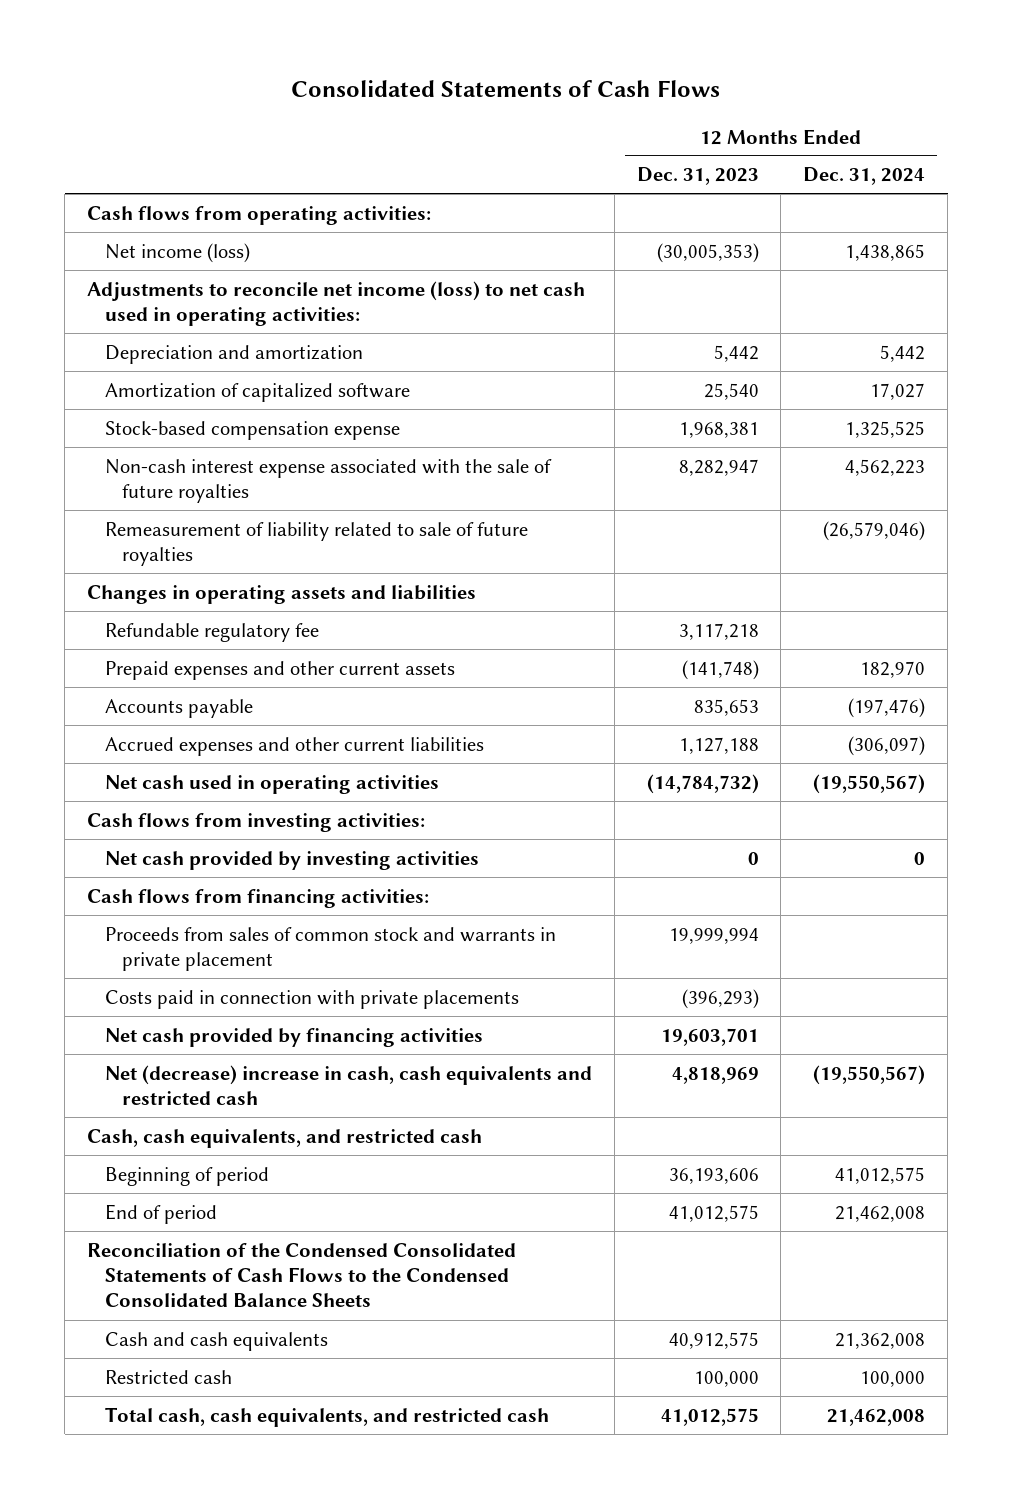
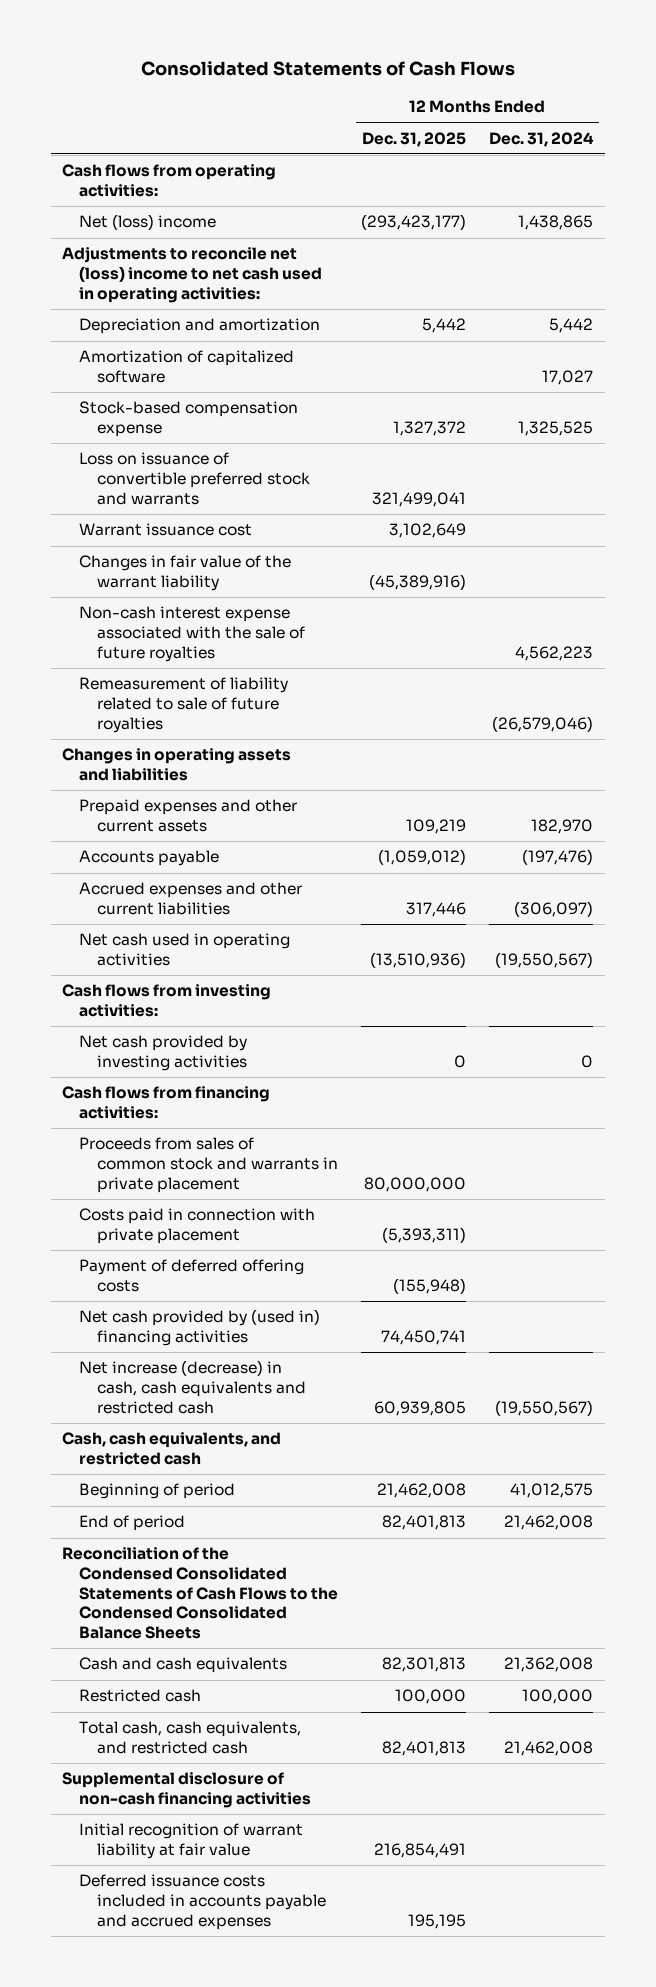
[636,167,759,186] Dec. 31, 2023 -> none
none -> [362,131,467,147] Dec. 31, 2025
[104,242,250,263] Net income (loss) -> [79,214,217,231] Net (loss) income
[87,280,586,327] Adjustments to reconcile net income (loss) to net cash used in operating activities: -> [62,247,323,303] Adjustments to reconcile net (loss) income to net cash used in operating activities:
none -> [79,452,310,505] Loss on issuance of convertible preferred stock and warrants
none -> [79,523,253,537] Warrant issuance cost
none -> [79,555,292,592] Changes in fair value of the warrant liability
[104,622,319,642] Refundable regulatory fee -> none
[104,989,519,1009] Costs paid in connection with private placements -> [79,1208,316,1245] Costs paid in connection with private placement
none -> [79,1259,305,1293] Payment of deferred offering costs
[104,1027,483,1047] Net cash provided by financing activities -> [79,1309,321,1347] Net cash provided by (used in) financing activities
[104,1064,592,1106] Net (decrease) increase in cash, cash equivalents and restricted cash -> [79,1360,306,1414] Net increase (decrease) in cash, cash equivalents and restricted cash
none -> [62,1772,312,1809] Supplemental disclosure of non-cash financing activities
none -> [79,1823,304,1860] Initial recognition of warrant liability at fair value
none -> [79,1874,326,1930] Deferred issuance costs included in accounts payable and accrued expenses

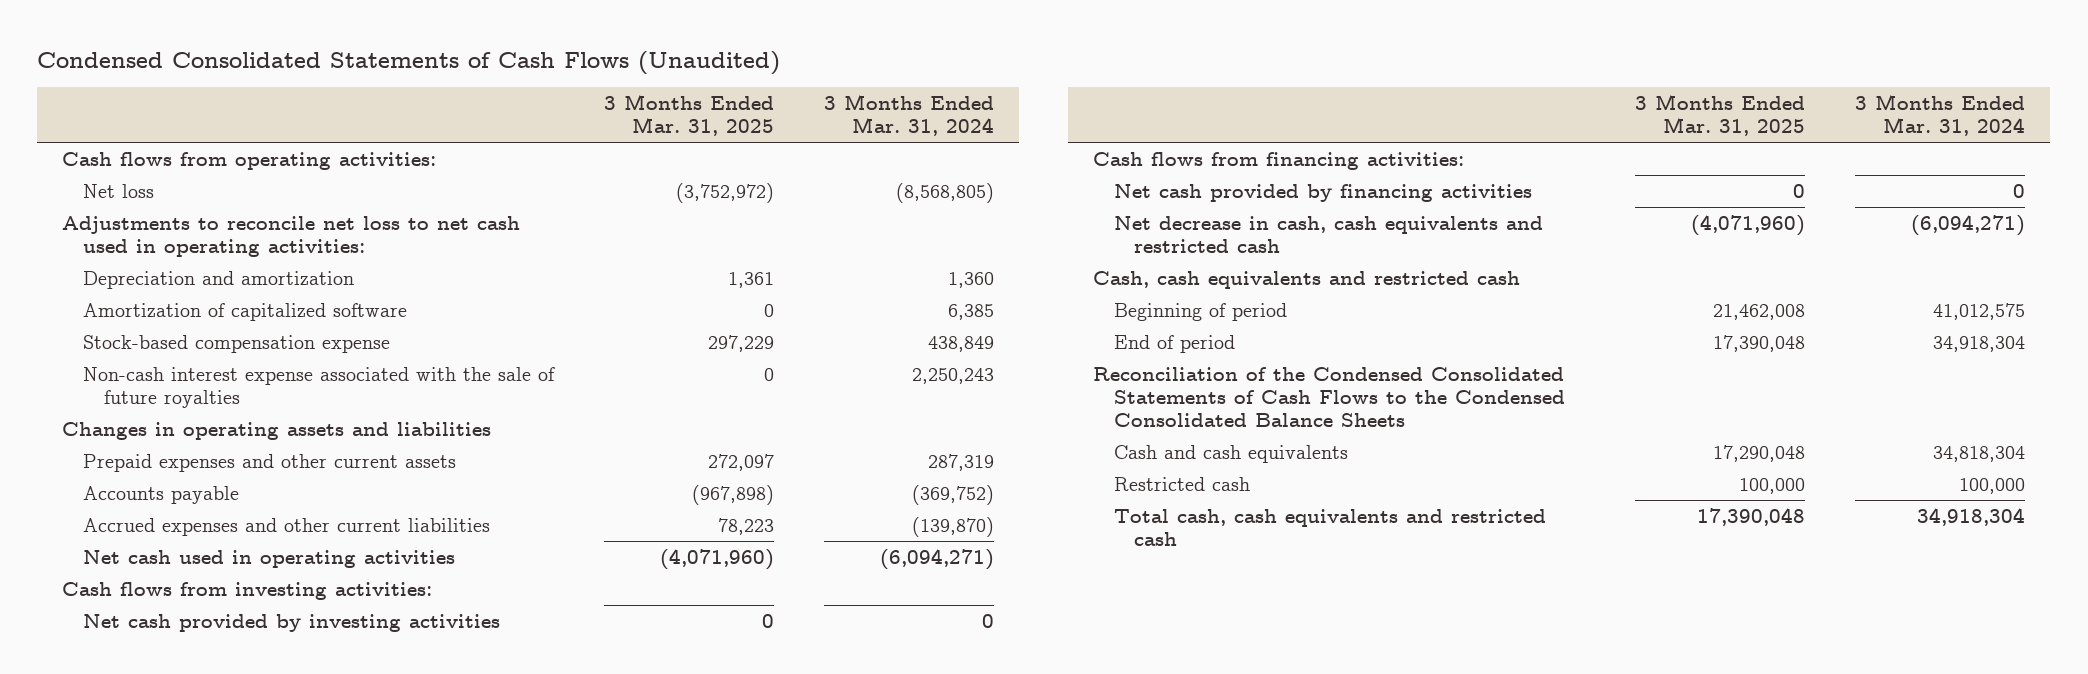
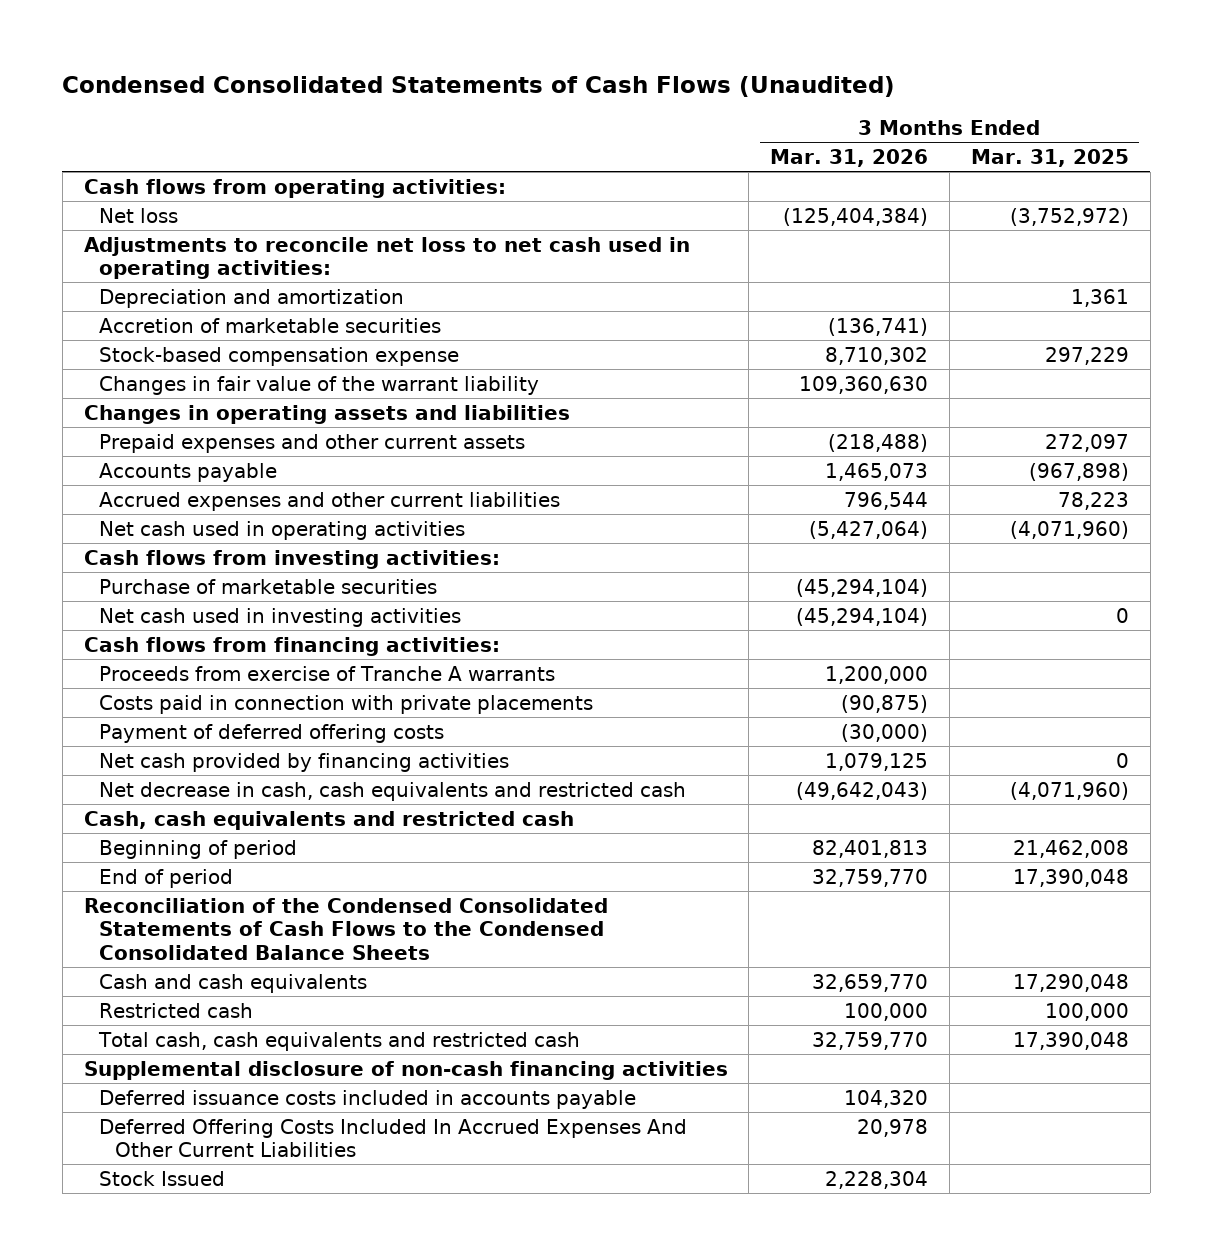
[824,93,995,136] 3 Months Ended Mar. 31, 2024 -> none
none -> [770,149,929,168] Mar. 31, 2026
[83,302,408,321] Amortization of capitalized software -> none
none -> [99,317,442,333] Accretion of marketable securities
[83,366,556,408] Non-cash interest expense associated with the sale of future royalties -> none
none -> [99,375,540,395] Changes in fair value of the warrant liability
none -> [99,578,438,594] Purchase of marketable securities
[83,613,501,632] Net cash provided by investing activities -> [99,607,462,627] Net cash used in investing activities
none -> [99,665,556,681] Proceeds from exercise of Tranche A warrants
none -> [99,694,594,714] Costs paid in connection with private placements
none -> [99,723,445,743] Payment of deferred offering costs
none -> [83,1060,728,1080] Supplemental disclosure of non-cash financing activities
none -> [99,1089,637,1109] Deferred issuance costs included in accounts payable
none -> [99,1118,688,1158] Deferred Offering Costs Included In Accrued Expenses And Other Current Liabilities
none -> [99,1170,226,1186] Stock Issued

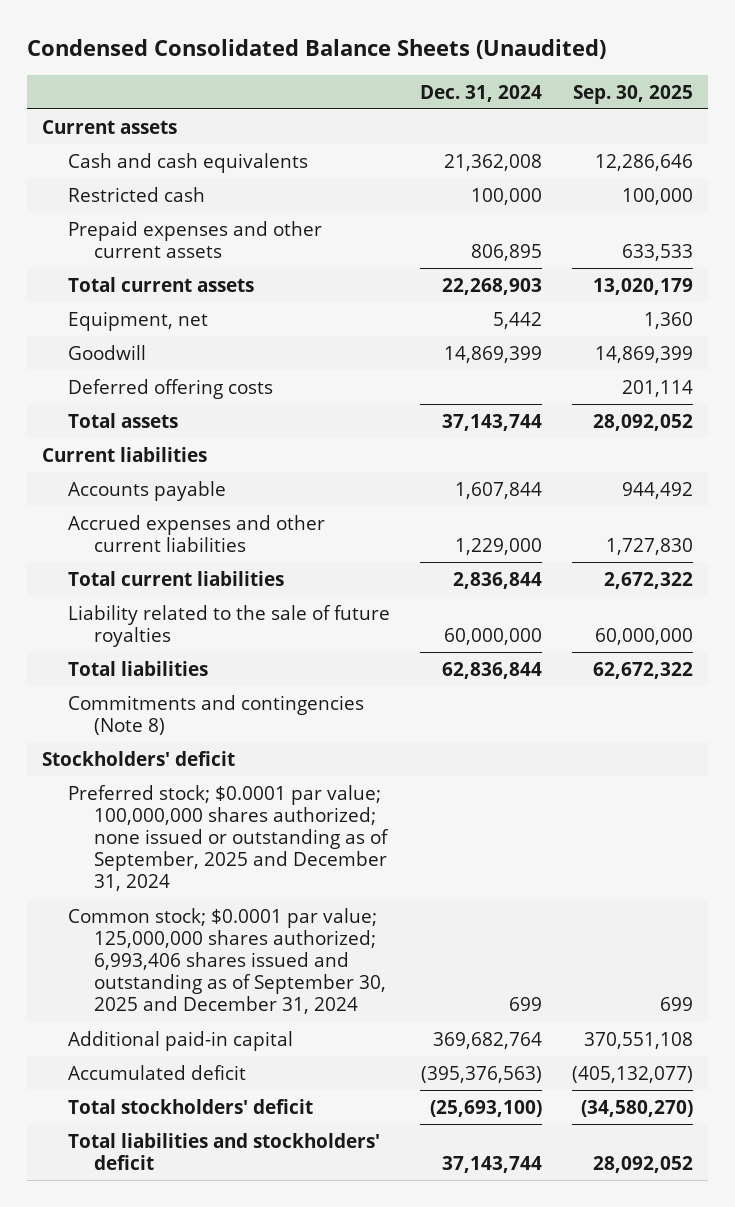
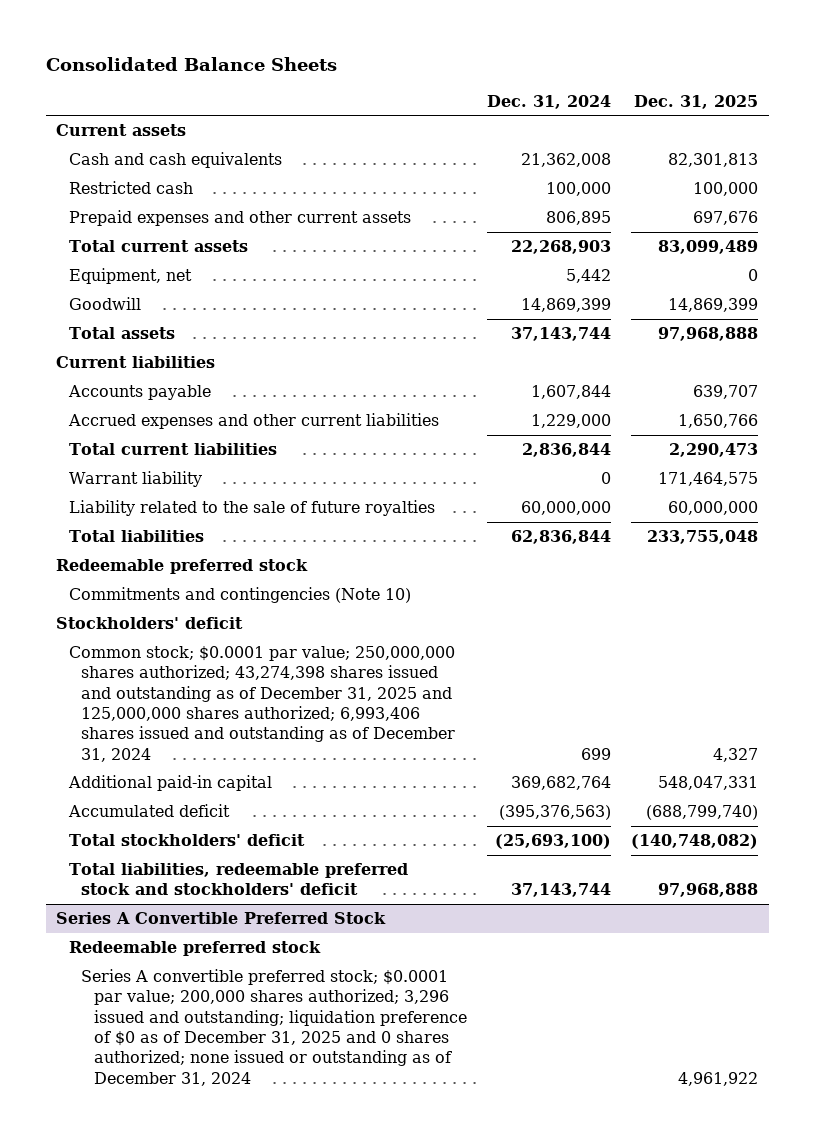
[27,39,607,60] Condensed Consolidated Balance Sheets (Unaudited) -> [46,56,338,71] Consolidated Balance Sheets
[573,84,694,104] Sep. 30, 2025 -> none
none -> [634,94,759,109] Dec. 31, 2025
[68,378,274,399] Deferred offering costs -> none
none -> [68,471,202,488] Warrant liability
none -> [56,559,309,575] Redeemable preferred stock
[68,694,365,735] Commitments and contingencies (Note 8) -> [68,587,411,604] Commitments and contingencies (Note 10)
[68,784,390,892] Preferred stock; $0.0001 par value; 100,000,000 shares authorized; none issued or outstanding as of September, 2025 and December 31, 2024 -> none
[68,907,387,1015] Common stock; $0.0001 par value; 125,000,000 shares authorized; 6,993,406 shares issued and outstanding as of September 30, 2025 and December 31, 2024 -> [68,646,456,762] Common stock; $0.0001 par value; 250,000,000 shares authorized; 43,274,398 shares issued and outstanding as of December 31, 2025 and 125,000,000 shares authorized; 6,993,406 shares issued and outstanding as of December 31, 2024
[68,1132,381,1170] Total liabilities and stockholders' deficit -> [68,863,408,896] Total liabilities, redeemable preferred stock and stockholders' deficit
none -> [56,912,387,925] Series A Convertible Preferred Stock
none -> [68,941,321,957] Redeemable preferred stock
none -> [81,969,467,1086] Series A convertible preferred stock; $0.0001 par value; 200,000 shares authorized; 3,296 issued and outstanding; liquidation preference of $0 as of December 31, 2025 and 0 shares authorized; none issued or outstanding as of December 31, 2024

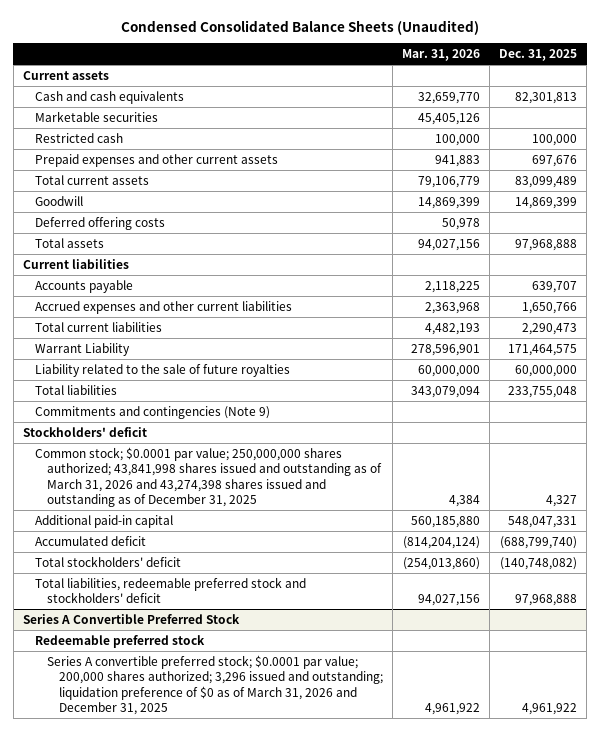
[46,56,338,71] Consolidated Balance Sheets -> [120,19,479,35] Condensed Consolidated Balance Sheets (Unaudited)
[486,94,611,109] Dec. 31, 2024 -> none
none -> [402,49,481,62] Mar. 31, 2026
none -> [34,110,158,122] Marketable securities
[68,268,192,285] Equipment, net -> none
none -> [34,216,165,230] Deferred offering costs
[68,471,202,488] Warrant liability -> [34,342,130,356] Warrant Liability
[56,559,309,575] Redeemable preferred stock -> none
[68,587,411,604] Commitments and contingencies (Note 10) -> [34,405,270,419] Commitments and contingencies (Note 9)
[68,646,456,762] Common stock; $0.0001 par value; 250,000,000 shares authorized; 43,274,398 shares issued and outstanding as of December 31, 2025 and 125,000,000 shares authorized; 6,993,406 shares issued and outstanding as of December 31, 2024 -> [34,446,382,508] Common stock; $0.0001 par value; 250,000,000 shares authorized; 43,841,998 shares issued and outstanding as of March 31, 2026 and 43,274,398 shares issued and outstanding as of December 31, 2025
[81,969,467,1086] Series A convertible preferred stock; $0.0001 par value; 200,000 shares authorized; 3,296 issued and outstanding; liquidation preference of $0 as of December 31, 2025 and 0 shares authorized; none issued or outstanding as of December 31, 2024 -> [46,654,383,716] Series A convertible preferred stock; $0.0001 par value; 200,000 shares authorized; 3,296 issued and outstanding; liquidation preference of $0 as of March 31, 2026 and December 31, 2025

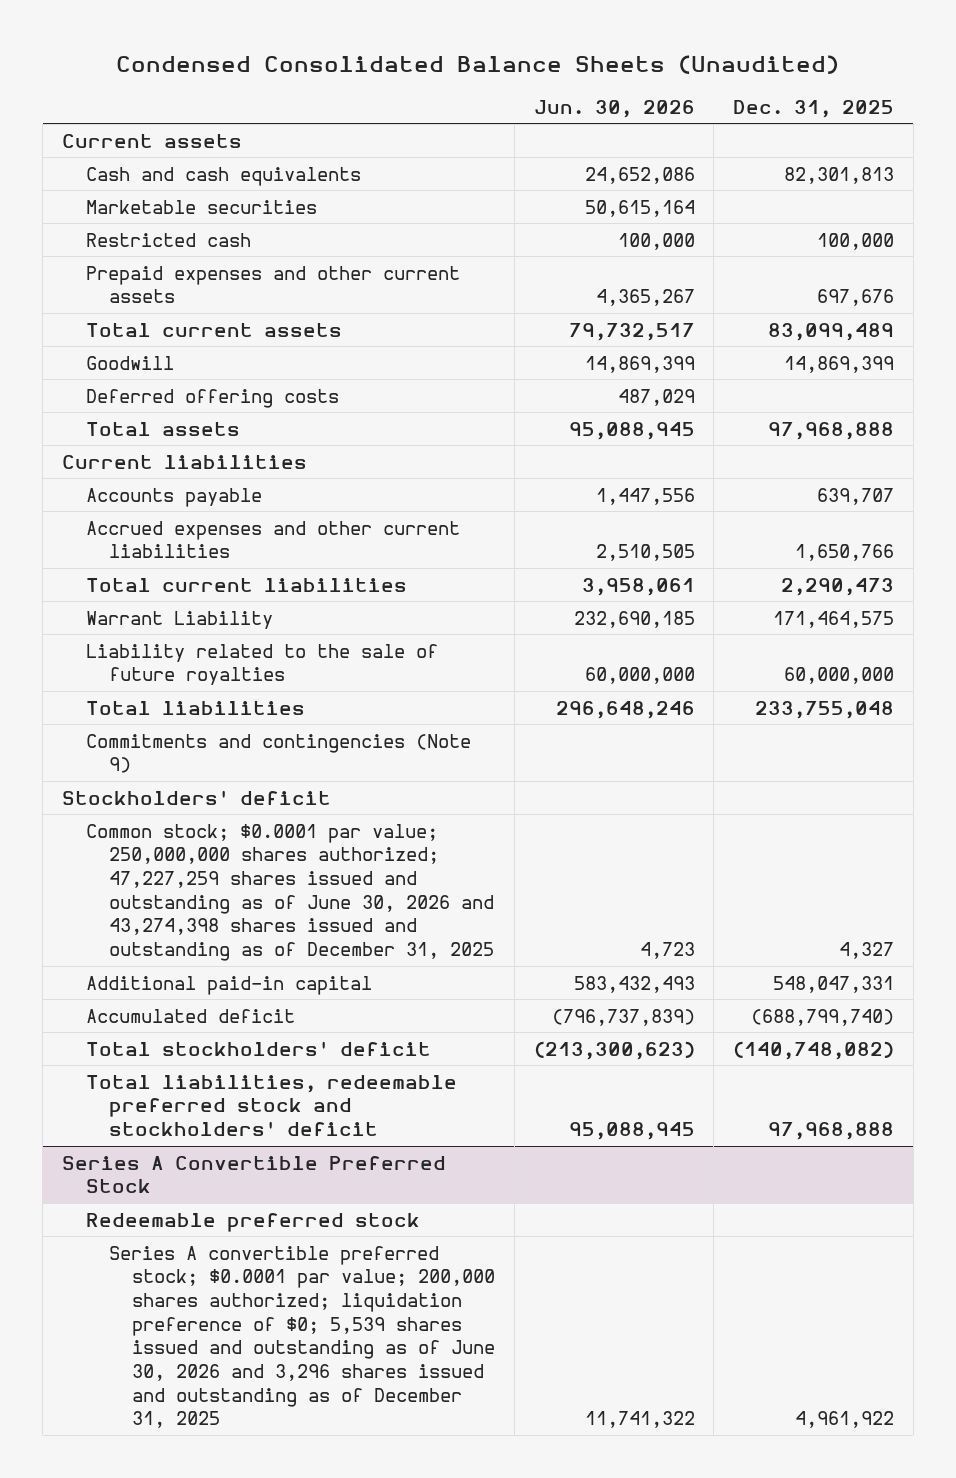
[402,49,481,62] Mar. 31, 2026 -> none
none -> [533,99,695,118] Jun. 30, 2026
[34,446,382,508] Common stock; $0.0001 par value; 250,000,000 shares authorized; 43,841,998 shares issued and outstanding as of March 31, 2026 and 43,274,398 shares issued and outstanding as of December 31, 2025 -> [85,823,495,962] Common stock; $0.0001 par value; 250,000,000 shares authorized; 47,227,259 shares issued and outstanding as of June 30, 2026 and 43,274,398 shares issued and outstanding as of December 31, 2025
[46,654,383,716] Series A convertible preferred stock; $0.0001 par value; 200,000 shares authorized; 3,296 issued and outstanding; liquidation preference of $0 as of March 31, 2026 and December 31, 2025 -> [109,1245,496,1429] Series A convertible preferred stock; $0.0001 par value; 200,000 shares authorized; liquidation preference of $0; 5,539 shares issued and outstanding as of June 30, 2026 and 3,296 shares issued and outstanding as of December 31, 2025

